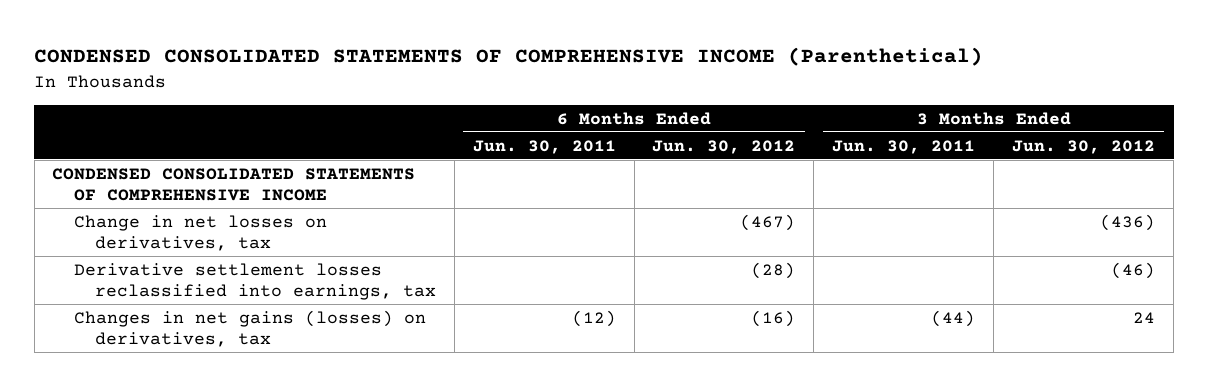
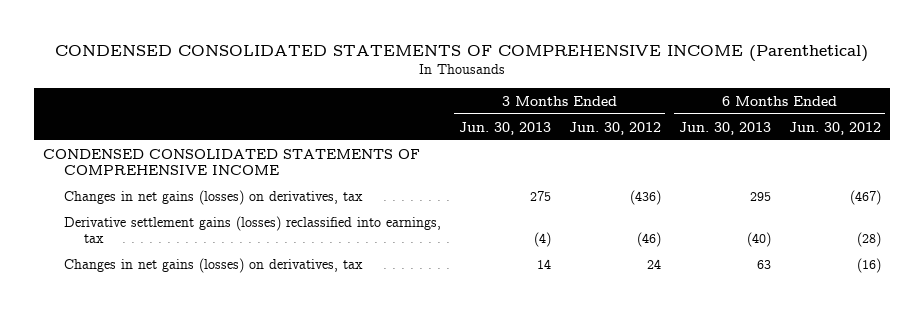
[472,139,616,154] Jun. 30, 2011 -> none
[832,139,976,154] Jun. 30, 2011 -> none
none -> [458,121,551,135] Jun. 30, 2013
none -> [678,121,771,135] Jun. 30, 2013
[73,214,327,251] Change in net losses on derivatives, tax -> [63,189,363,205] Changes in net gains (losses) on derivatives, tax
[73,262,436,300] Derivative settlement losses reclassified into earnings, tax -> [63,215,441,243] Derivative settlement gains (losses) reclassified into earnings, tax

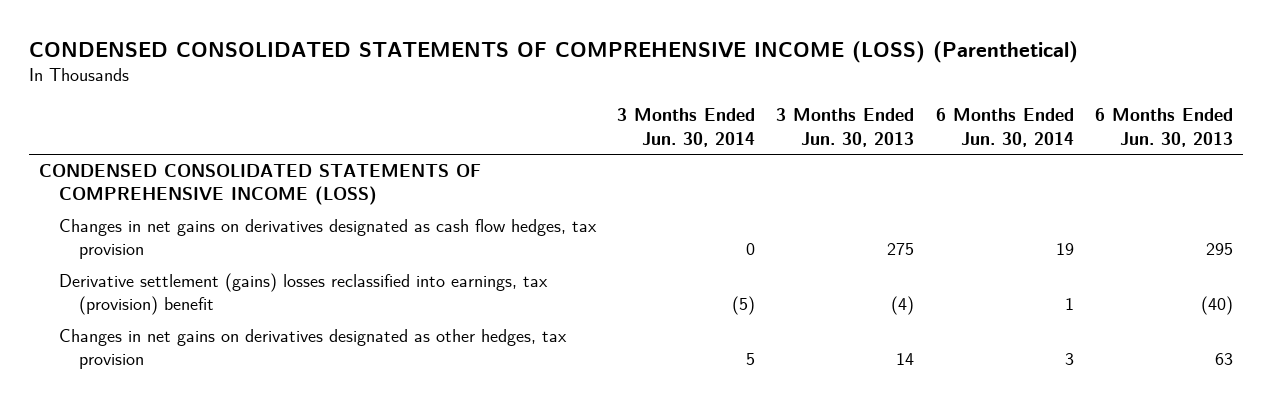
[55,44,869,62] CONDENSED CONSOLIDATED STATEMENTS OF COMPREHENSIVE INCOME (Parenthetical) -> [28,40,1078,63] CONDENSED CONSOLIDATED STATEMENTS OF COMPREHENSIVE INCOME (LOSS) (Parenthetical)
[568,121,661,135] Jun. 30, 2012 -> none
[788,121,881,135] Jun. 30, 2012 -> none
none -> [617,108,756,147] 3 Months Ended Jun. 30, 2014
none -> [935,108,1074,147] 6 Months Ended Jun. 30, 2014
[43,148,421,175] CONDENSED CONSOLIDATED STATEMENTS OF COMPREHENSIVE INCOME -> [39,164,482,206] CONDENSED CONSOLIDATED STATEMENTS OF COMPREHENSIVE INCOME (LOSS)
[63,189,363,205] Changes in net gains (losses) on derivatives, tax -> [59,219,598,260] Changes in net gains on derivatives designated as cash flow hedges, tax provision
[63,215,441,243] Derivative settlement gains (losses) reclassified into earnings, tax -> [59,273,549,316] Derivative settlement (gains) losses reclassified into earnings, tax (provision) benefit
[63,257,363,273] Changes in net gains (losses) on derivatives, tax -> [59,329,568,370] Changes in net gains on derivatives designated as other hedges, tax provision

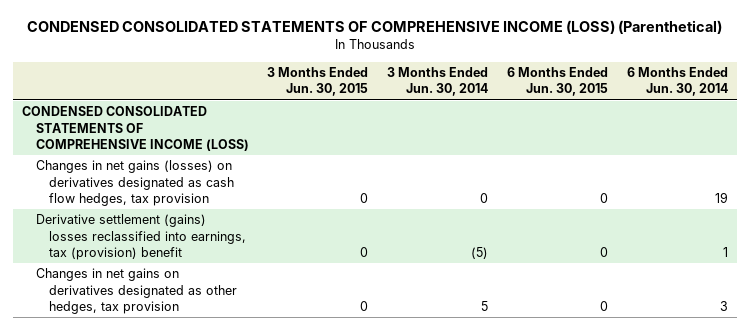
[776,108,915,147] 3 Months Ended Jun. 30, 2013 -> none
[1094,108,1233,147] 6 Months Ended Jun. 30, 2013 -> none
none -> [267,67,369,97] 3 Months Ended Jun. 30, 2015
none -> [507,67,609,97] 6 Months Ended Jun. 30, 2015
[59,219,598,260] Changes in net gains on derivatives designated as cash flow hedges, tax provision -> [35,160,234,206] Changes in net gains (losses) on derivatives designated as cash flow hedges, tax provision

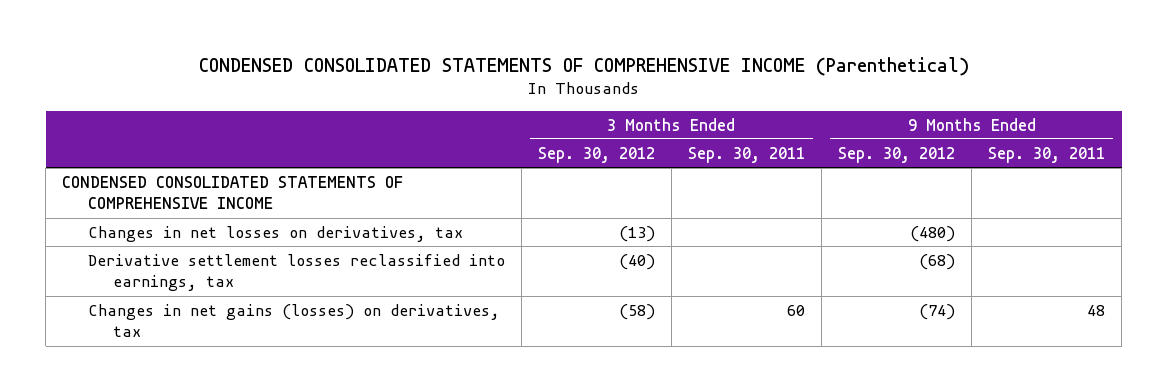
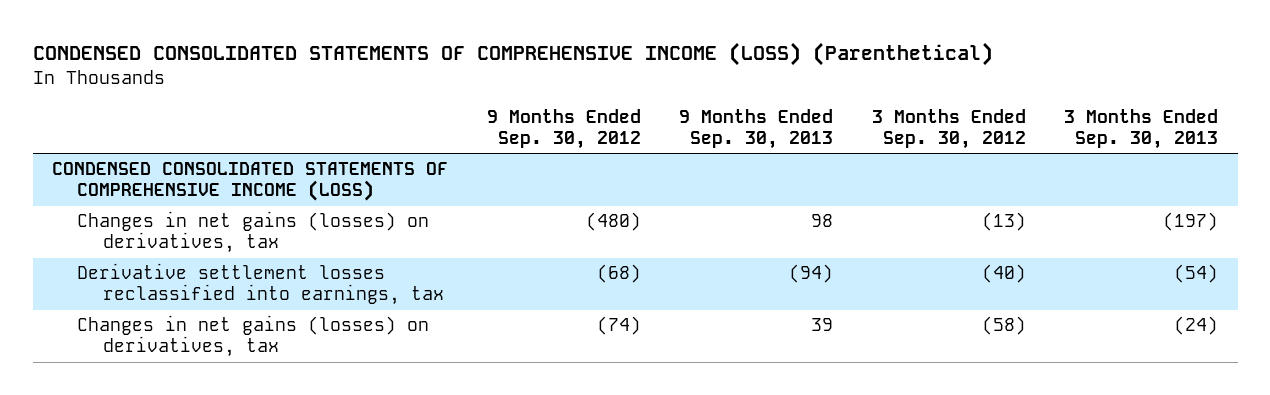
[198,56,969,76] CONDENSED CONSOLIDATED STATEMENTS OF COMPREHENSIVE INCOME (Parenthetical) -> [32,42,993,67] CONDENSED CONSOLIDATED STATEMENTS OF COMPREHENSIVE INCOME (LOSS) (Parenthetical)
[687,146,805,163] Sep. 30, 2011 -> none
[988,146,1106,163] Sep. 30, 2011 -> none
none -> [679,109,834,149] 9 Months Ended Sep. 30, 2013
none -> [1064,109,1219,149] 3 Months Ended Sep. 30, 2013
[62,175,404,210] CONDENSED CONSOLIDATED STATEMENTS OF COMPREHENSIVE INCOME -> [52,162,449,202] CONDENSED CONSOLIDATED STATEMENTS OF COMPREHENSIVE INCOME (LOSS)
[87,225,463,242] Changes in net losses on derivatives, tax -> [77,211,430,254] Changes in net gains (losses) on derivatives, tax

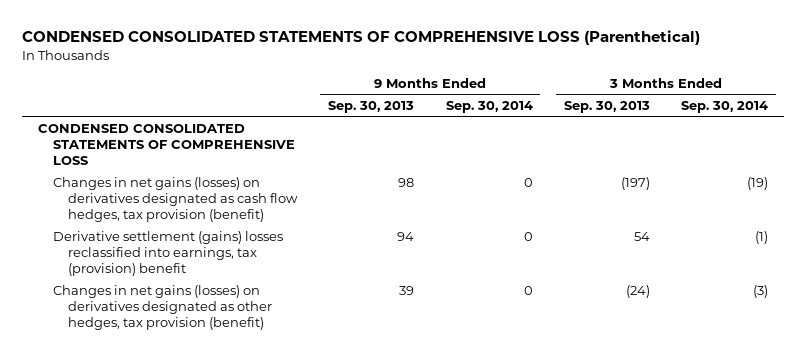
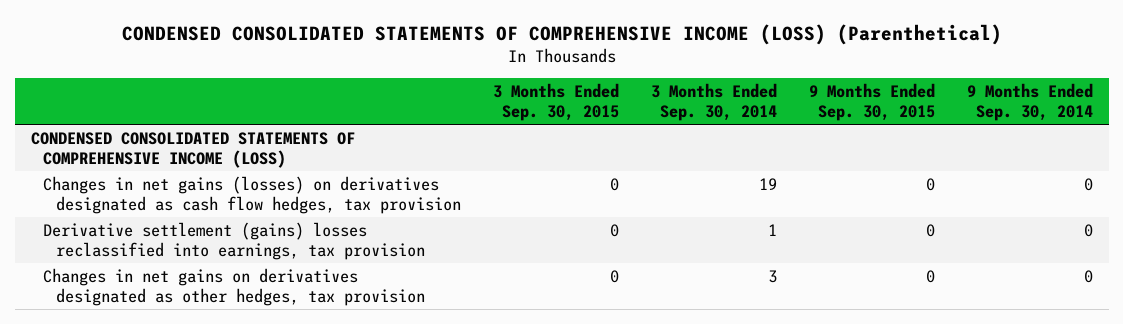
[22,30,701,46] CONDENSED CONSOLIDATED STATEMENTS OF COMPREHENSIVE LOSS (Parenthetical) -> [121,23,1002,45] CONDENSED CONSOLIDATED STATEMENTS OF COMPREHENSIVE INCOME (LOSS) (Parenthetical)
[328,100,415,113] Sep. 30, 2013 -> none
[563,100,650,113] Sep. 30, 2013 -> none
none -> [493,83,620,121] 3 Months Ended Sep. 30, 2015
none -> [808,83,935,121] 9 Months Ended Sep. 30, 2015
[37,123,295,165] CONDENSED CONSOLIDATED STATEMENTS OF COMPREHENSIVE LOSS -> [30,131,355,168] CONDENSED CONSOLIDATED STATEMENTS OF COMPREHENSIVE INCOME (LOSS)
[52,176,298,222] Changes in net gains (losses) on derivatives designated as cash flow hedges, tax provision (benefit) -> [43,175,462,214] Changes in net gains (losses) on derivatives designated as cash flow hedges, tax provision
[747,176,769,190] (19) -> [758,177,777,190] 19
[52,230,283,276] Derivative settlement (gains) losses reclassified into earnings, tax (provision) benefit -> [43,221,426,260] Derivative settlement (gains) losses reclassified into earnings, tax provision
[755,230,769,244] (1) -> [767,223,777,236] 1
[52,284,272,330] Changes in net gains (losses) on derivatives designated as other hedges, tax provision (benefit) -> [43,267,426,306] Changes in net gains on derivatives designated as other hedges, tax provision
[753,284,769,298] (3) -> [767,269,777,283] 3

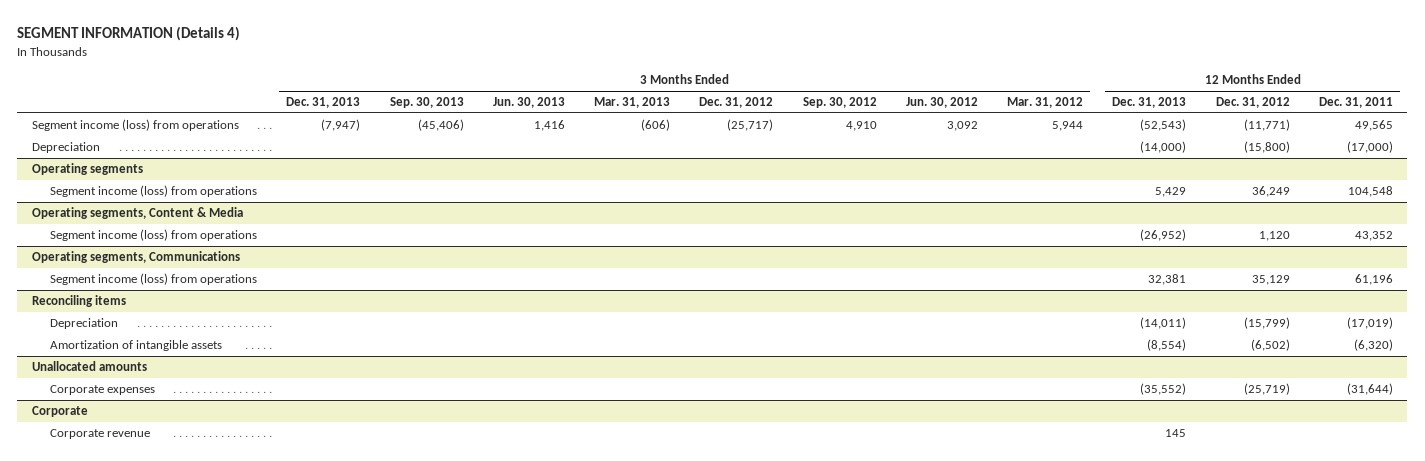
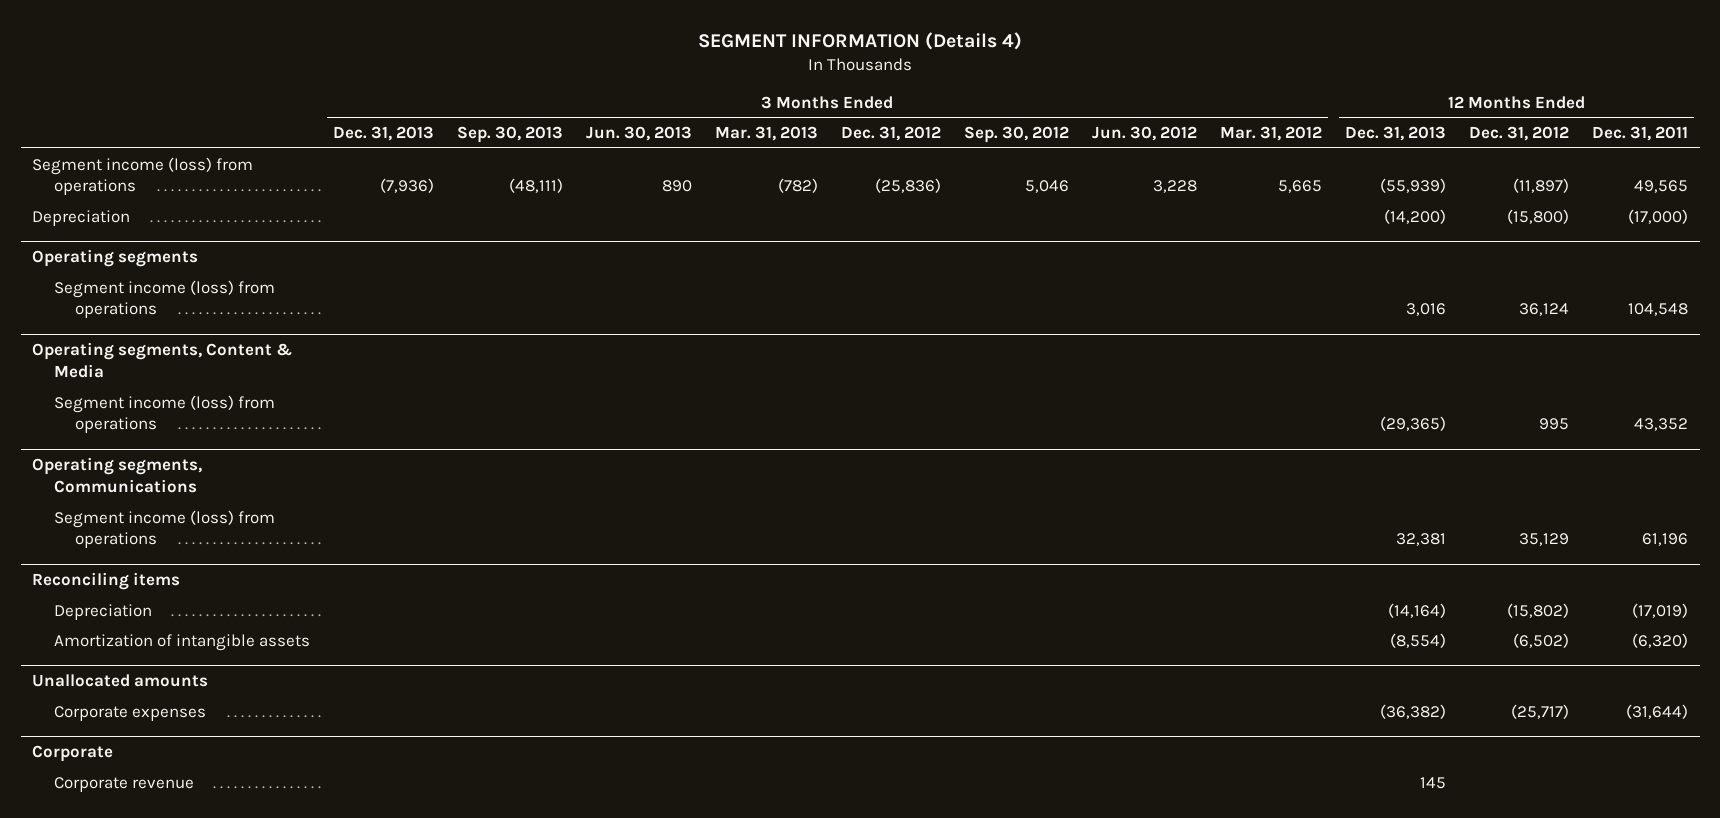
[321,119,361,132] (7,947) -> [379,178,434,194] (7,936)
[417,119,464,132] (45,406) -> [508,178,563,194] (48,111)
[533,120,565,132] 1,416 -> [661,180,692,193] 890
[641,119,671,132] (606) -> [777,178,818,194] (782)
[727,119,774,132] (25,717) -> [874,178,941,194] (25,836)
[845,121,877,132] 4,910 -> [1024,180,1069,194] 5,046
[946,121,978,132] 3,092 -> [1152,180,1197,194] 3,228
[1052,121,1084,132] 5,944 -> [1277,180,1322,194] 5,665
[1140,119,1187,132] (52,543) -> [1380,178,1447,194] (55,939)
[1243,119,1290,132] (11,771) -> [1513,178,1570,194] (11,897)
[1140,141,1187,154] (14,000) -> [1384,208,1447,224] (14,200)
[1155,187,1187,198] 5,429 -> [1406,303,1447,317] 3,016
[1251,186,1290,198] 36,249 -> [1519,303,1570,317] 36,124
[1140,229,1187,242] (26,952) -> [1380,416,1447,432] (29,365)
[1258,231,1290,242] 1,120 -> [1539,418,1570,431] 995
[1140,317,1187,330] (14,011) -> [1388,602,1447,618] (14,164)
[1243,317,1290,330] (15,799) -> [1507,602,1570,618] (15,802)
[1140,383,1187,396] (35,552) -> [1380,703,1447,719] (36,382)
[1243,383,1290,396] (25,719) -> [1511,703,1570,719] (25,717)

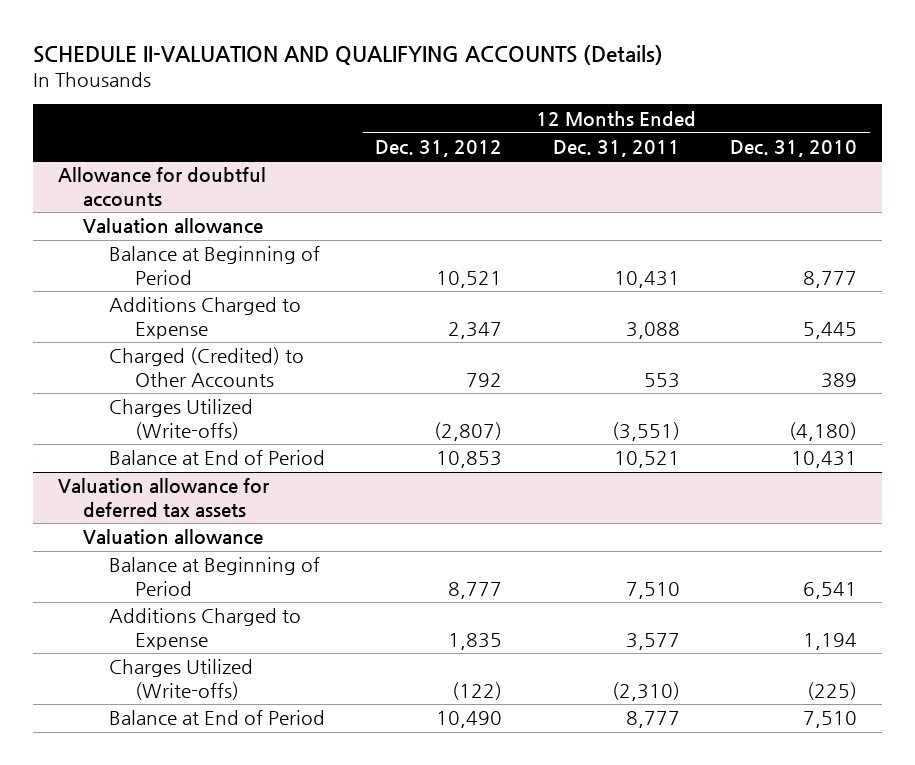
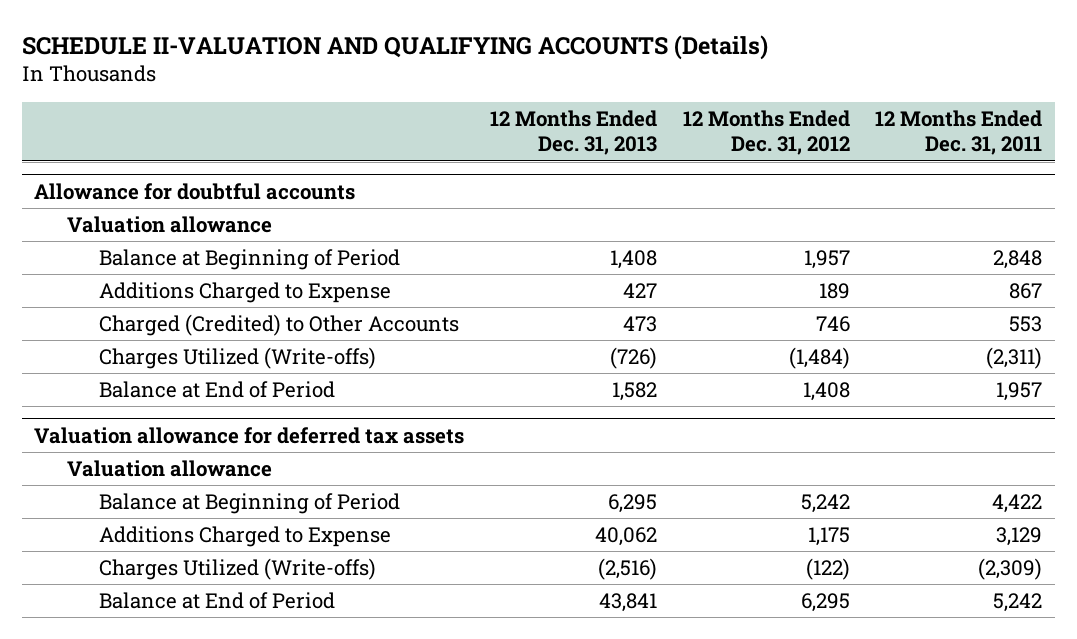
[730,139,858,157] Dec. 31, 2010 -> none
none -> [490,109,658,156] 12 Months Ended Dec. 31, 2013
[436,270,503,288] 10,521 -> [803,250,850,270] 1,957
[613,270,680,288] 10,431 -> [993,250,1043,270] 2,848
[448,321,503,339] 2,347 -> [818,283,850,300] 189
[625,321,680,339] 3,088 -> [1009,283,1043,300] 867
[466,372,503,387] 792 -> [815,316,850,333] 746
[434,421,503,441] (2,807) -> [788,347,850,370] (1,484)
[611,421,680,441] (3,551) -> [986,347,1043,370] (2,311)
[436,451,503,469] 10,853 -> [802,382,850,402] 1,408
[613,451,680,469] 10,521 -> [996,382,1043,402] 1,957
[448,581,503,599] 8,777 -> [800,494,850,514] 5,242
[625,581,680,599] 7,510 -> [992,494,1043,514] 4,422
[448,632,503,650] 1,835 -> [807,527,850,547] 1,175
[625,632,680,650] 3,577 -> [996,527,1043,547] 3,129
[611,681,680,701] (2,310) -> [978,558,1043,581] (2,309)
[436,711,503,729] 10,490 -> [800,593,850,613] 6,295
[625,711,680,729] 8,777 -> [993,593,1043,613] 5,242

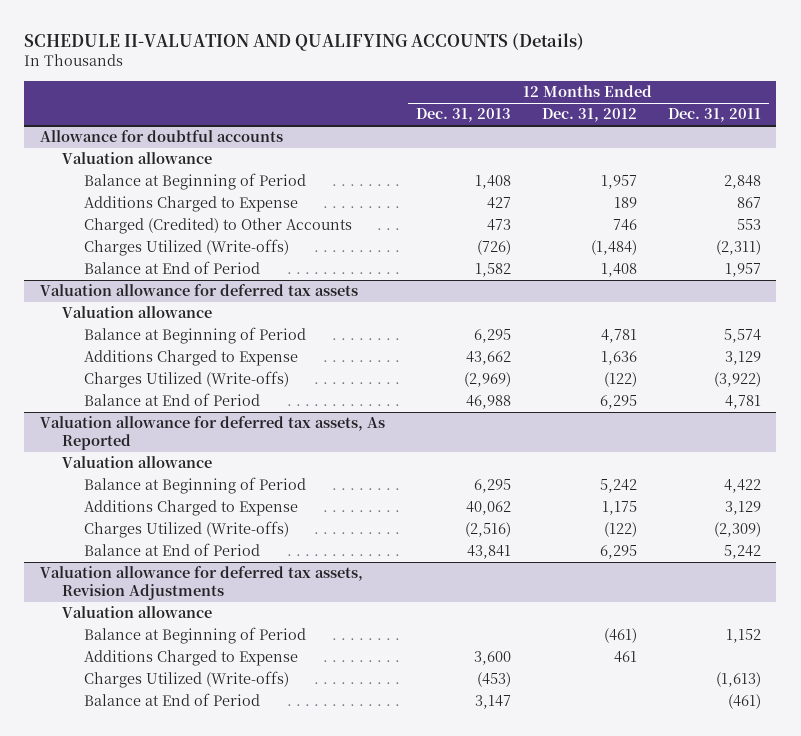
none -> [83,327,306,345] Balance at Beginning of Period
none -> [83,350,298,367] Additions Charged to Expense
none -> [83,371,289,389] Charges Utilized (Write-offs)
none -> [83,393,260,407] Balance at End of Period
none -> [39,416,385,451] Valuation allowance for deferred tax assets, As Reported
none -> [61,456,212,469] Valuation allowance
none -> [39,566,363,601] Valuation allowance for deferred tax assets, Revision Adjustments
none -> [61,606,212,619] Valuation allowance
none -> [83,627,306,645] Balance at Beginning of Period
none -> [83,650,298,667] Additions Charged to Expense
none -> [83,671,289,689] Charges Utilized (Write-offs)
none -> [83,693,260,707] Balance at End of Period

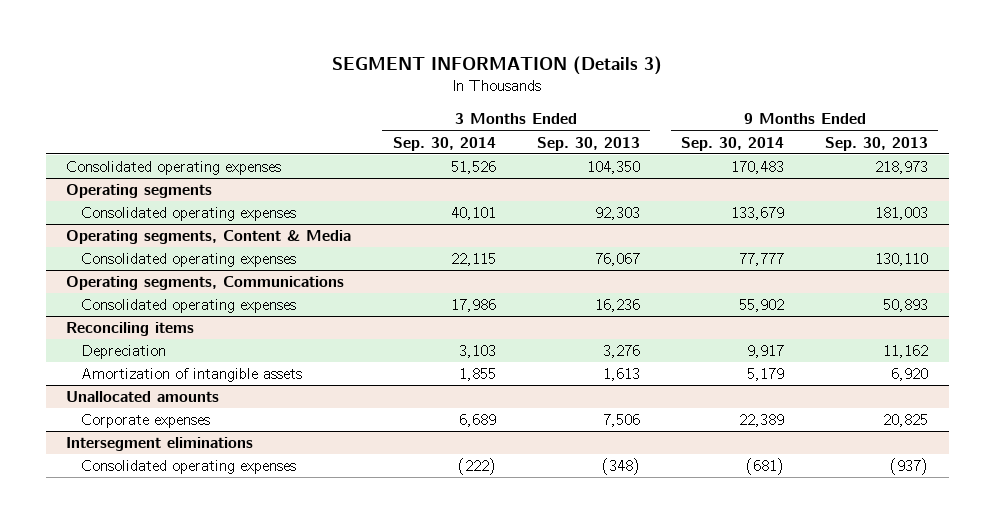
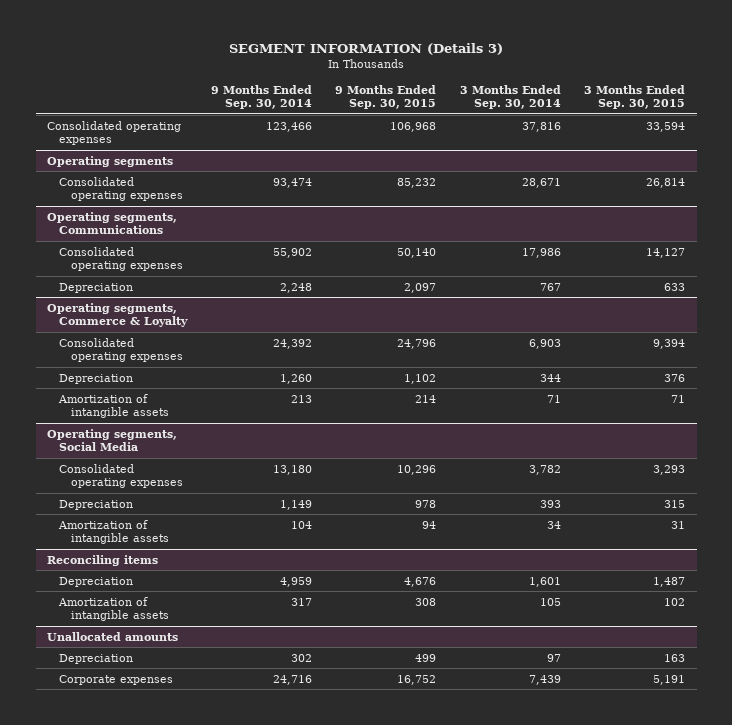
[536,136,640,151] Sep. 30, 2013 -> none
[825,136,929,151] Sep. 30, 2013 -> none
none -> [335,84,437,110] 9 Months Ended Sep. 30, 2015
none -> [583,84,685,110] 3 Months Ended Sep. 30, 2015
[450,161,496,175] 51,526 -> [521,121,561,132] 37,816
[730,161,784,175] 170,483 -> [265,121,312,132] 123,466
[66,230,352,245] Operating segments, Content & Media -> none
[81,253,297,268] Consolidated operating expenses -> none
[450,207,496,221] 40,101 -> [521,177,561,188] 28,671
[730,207,784,221] 133,679 -> [272,177,312,188] 93,474
none -> [59,282,134,293] Depreciation
none -> [47,302,189,328] Operating segments, Commerce & Loyalty
none -> [59,337,184,363] Consolidated operating expenses
none -> [59,373,134,384] Depreciation
none -> [58,393,170,419] Amortization of intangible assets
none -> [47,428,178,452] Operating segments, Social Media
none -> [59,463,184,489] Consolidated operating expenses
none -> [59,499,134,510] Depreciation
none -> [58,519,170,545] Amortization of intangible assets
[458,345,496,359] 3,103 -> [528,576,561,587] 1,601
[746,345,784,359] 9,917 -> [279,576,312,587] 4,959
[458,368,496,382] 1,855 -> [539,597,561,606] 105
[746,368,784,382] 5,179 -> [290,597,312,606] 317
[66,437,254,452] Intersegment eliminations -> none
[81,460,297,475] Consolidated operating expenses -> none
none -> [59,653,134,664] Depreciation
[458,414,496,428] 6,689 -> [528,674,561,685] 7,439
[738,414,784,428] 22,389 -> [272,674,312,685] 24,716

